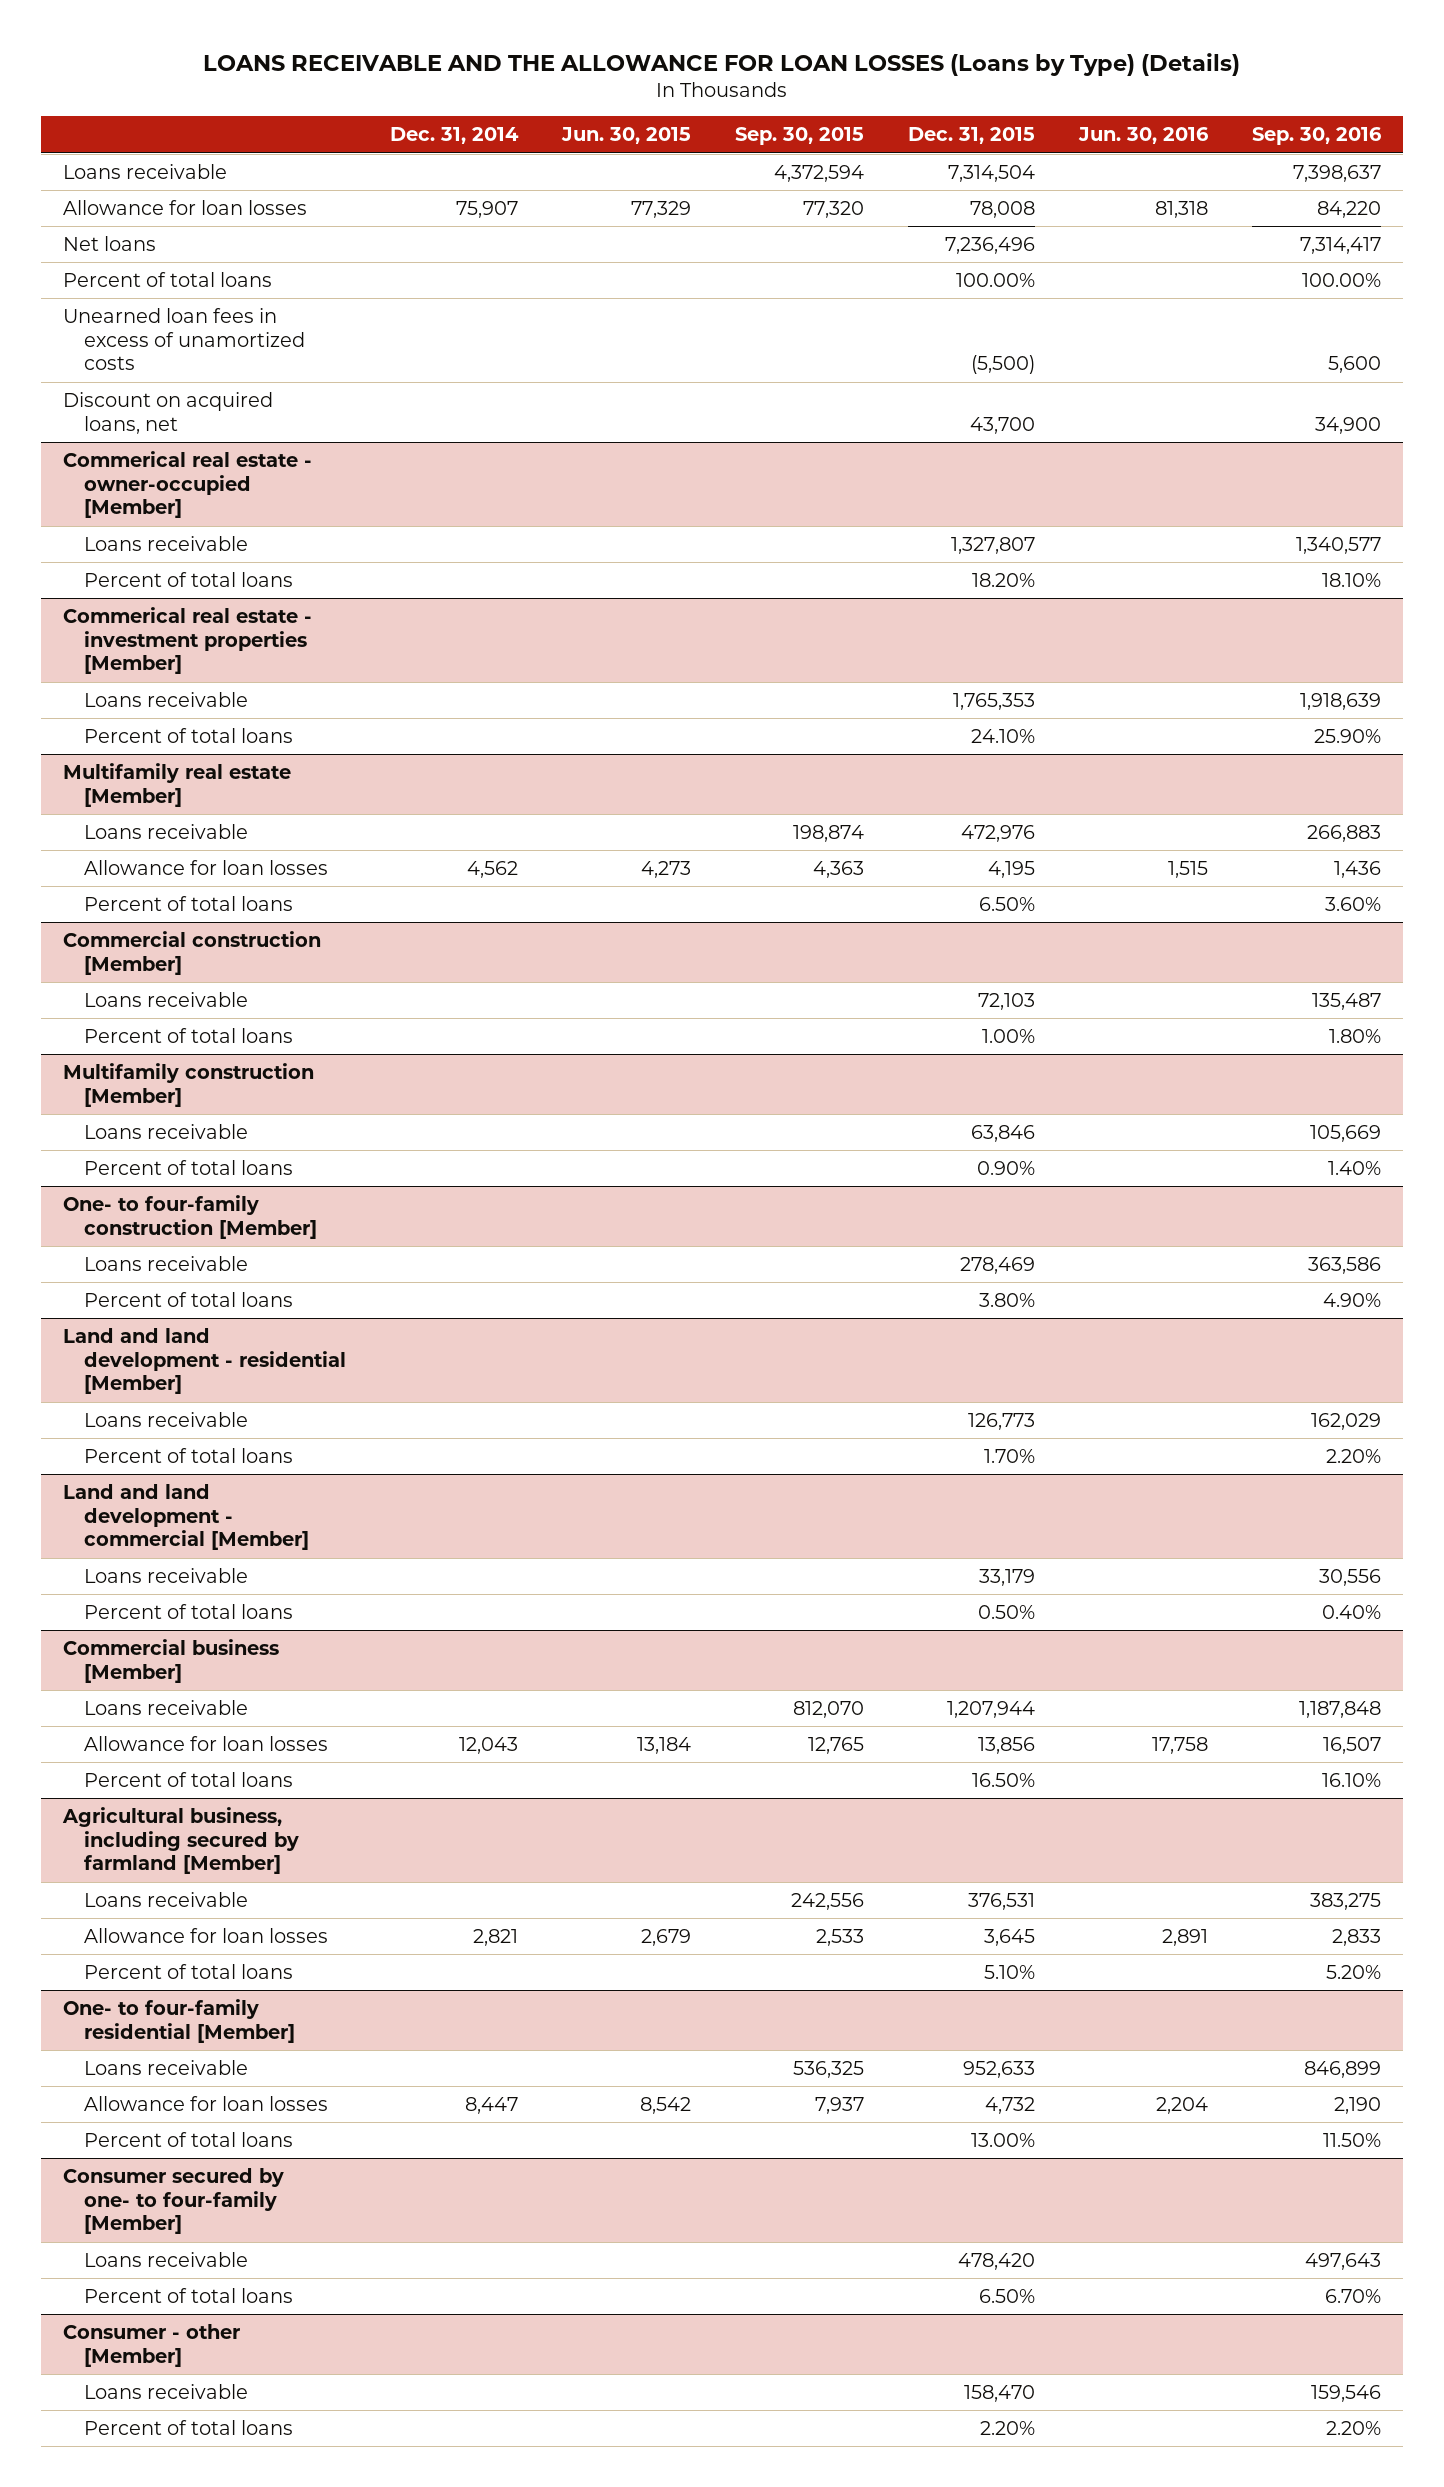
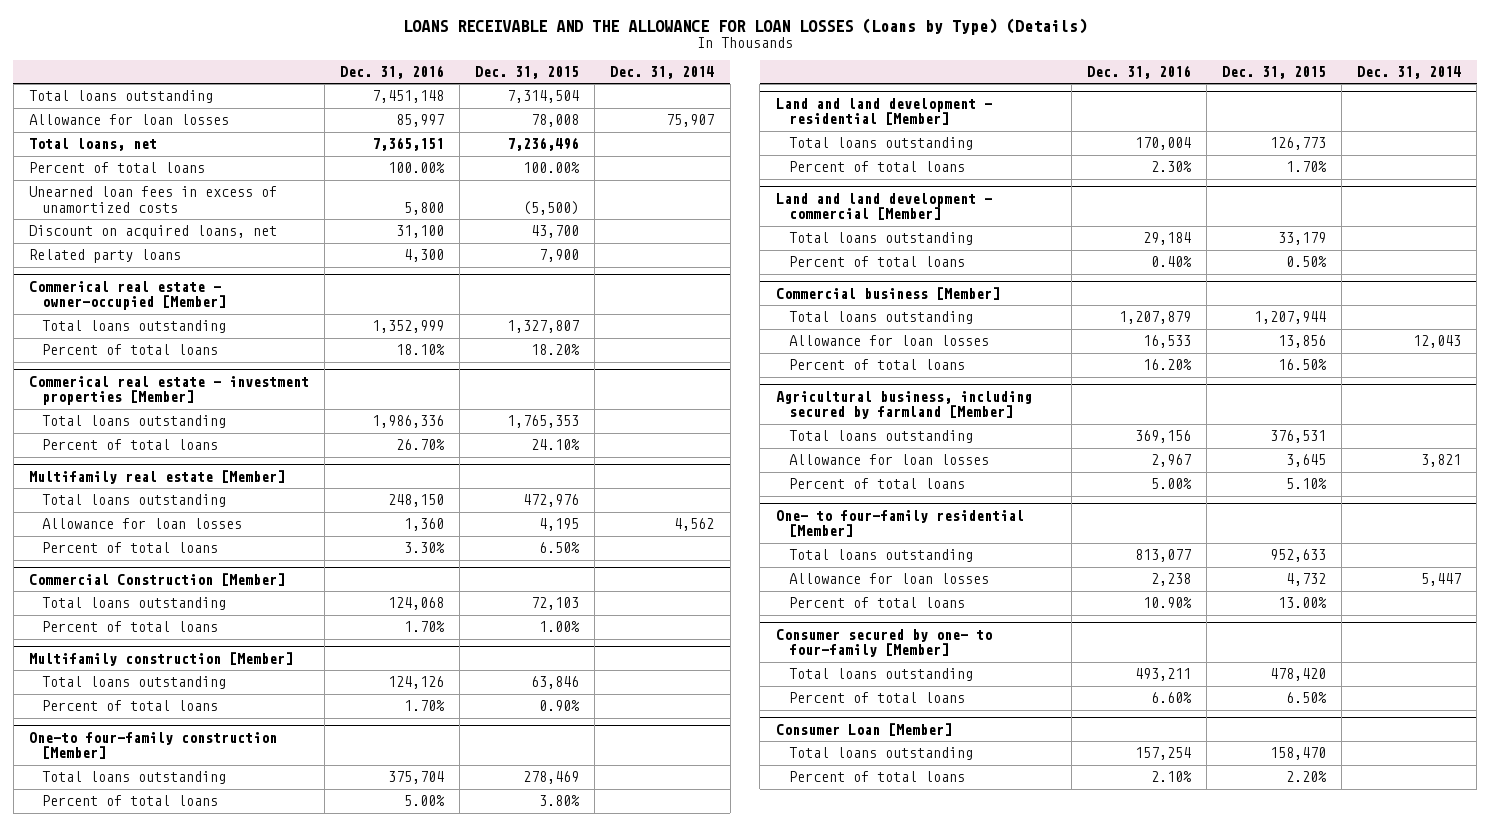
[560,127,691,145] Jun. 30, 2015 -> none
[734,127,864,146] Sep. 30, 2015 -> none
[1077,127,1209,145] Jun. 30, 2016 -> none
[1251,127,1382,146] Sep. 30, 2016 -> none
none -> [339,64,444,79] Dec. 31, 2016
[62,163,227,179] Loans receivable -> [28,90,213,104] Total loans outstanding
[62,235,156,251] Net loans -> [28,138,157,152] Total loans, net
none -> [28,249,181,264] Related party loans
[83,535,248,551] Loans receivable -> [41,320,226,334] Total loans outstanding
[83,691,248,707] Loans receivable -> [41,415,226,429] Total loans outstanding
[83,823,248,839] Loans receivable -> [41,494,226,508] Total loans outstanding
[62,930,321,975] Commercial construction [Member] -> [28,572,285,586] Commercial Construction [Member]
[83,991,248,1007] Loans receivable -> [41,597,226,611] Total loans outstanding
[83,1123,248,1139] Loans receivable -> [41,676,226,690] Total loans outstanding
[62,1194,317,1239] One- to four-family construction [Member] -> [28,731,277,760] One-to four-family construction [Member]
[83,1255,248,1271] Loans receivable -> [41,771,226,785] Total loans outstanding
[83,1411,248,1427] Loans receivable -> [788,137,973,151] Total loans outstanding
[83,1567,248,1583] Loans receivable -> [788,232,973,246] Total loans outstanding
[83,1699,248,1715] Loans receivable -> [788,311,973,325] Total loans outstanding
[83,1891,248,1907] Loans receivable -> [788,430,973,444] Total loans outstanding
[472,1928,518,1946] 2,821 -> [1421,454,1462,468] 3,821
[83,2059,248,2075] Loans receivable -> [788,549,973,563] Total loans outstanding
[464,2096,518,2114] 8,447 -> [1421,573,1462,587] 5,447
[83,2251,248,2267] Loans receivable -> [788,668,973,682] Total loans outstanding
[62,2323,240,2367] Consumer - other [Member] -> [775,722,952,736] Consumer Loan [Member]
[83,2383,248,2399] Loans receivable -> [788,747,973,761] Total loans outstanding

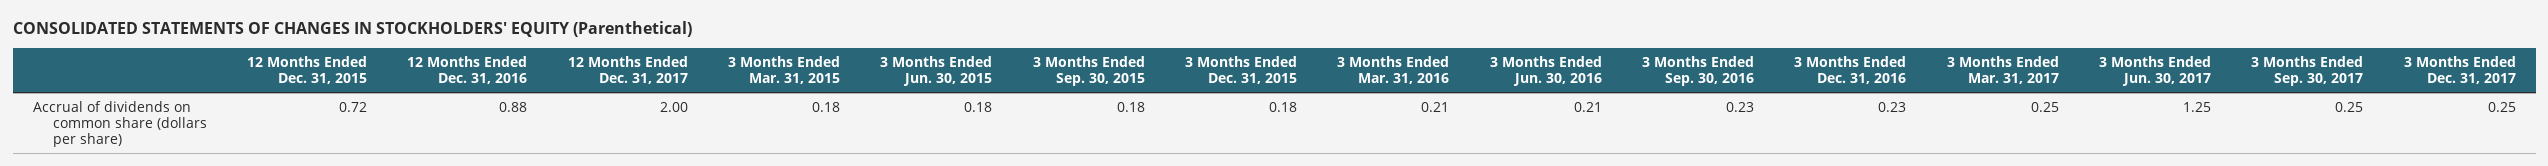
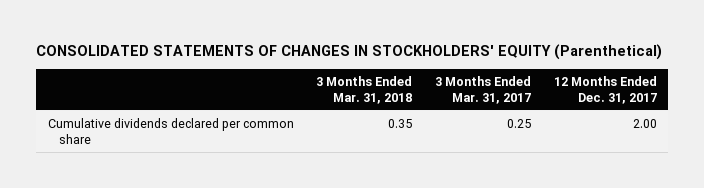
[247,56,368,85] 12 Months Ended Dec. 31, 2015 -> none
[407,56,528,85] 12 Months Ended Dec. 31, 2016 -> none
[728,56,841,85] 3 Months Ended Mar. 31, 2015 -> none
[880,56,993,87] 3 Months Ended Jun. 30, 2015 -> none
[1032,56,1145,87] 3 Months Ended Sep. 30, 2015 -> none
[1185,56,1298,85] 3 Months Ended Dec. 31, 2015 -> none
[1337,56,1450,85] 3 Months Ended Mar. 31, 2016 -> none
[1489,56,1602,87] 3 Months Ended Jun. 30, 2016 -> none
[1641,56,1754,87] 3 Months Ended Sep. 30, 2016 -> none
[1794,56,1907,85] 3 Months Ended Dec. 31, 2016 -> none
[2098,56,2211,87] 3 Months Ended Jun. 30, 2017 -> none
[2251,56,2364,87] 3 Months Ended Sep. 30, 2017 -> none
[2403,56,2516,85] 3 Months Ended Dec. 31, 2017 -> none
none -> [316,75,413,104] 3 Months Ended Mar. 31, 2018
[32,100,207,148] Accrual of dividends on common share (dollars per share) -> [47,118,294,145] Cumulative dividends declared per common share

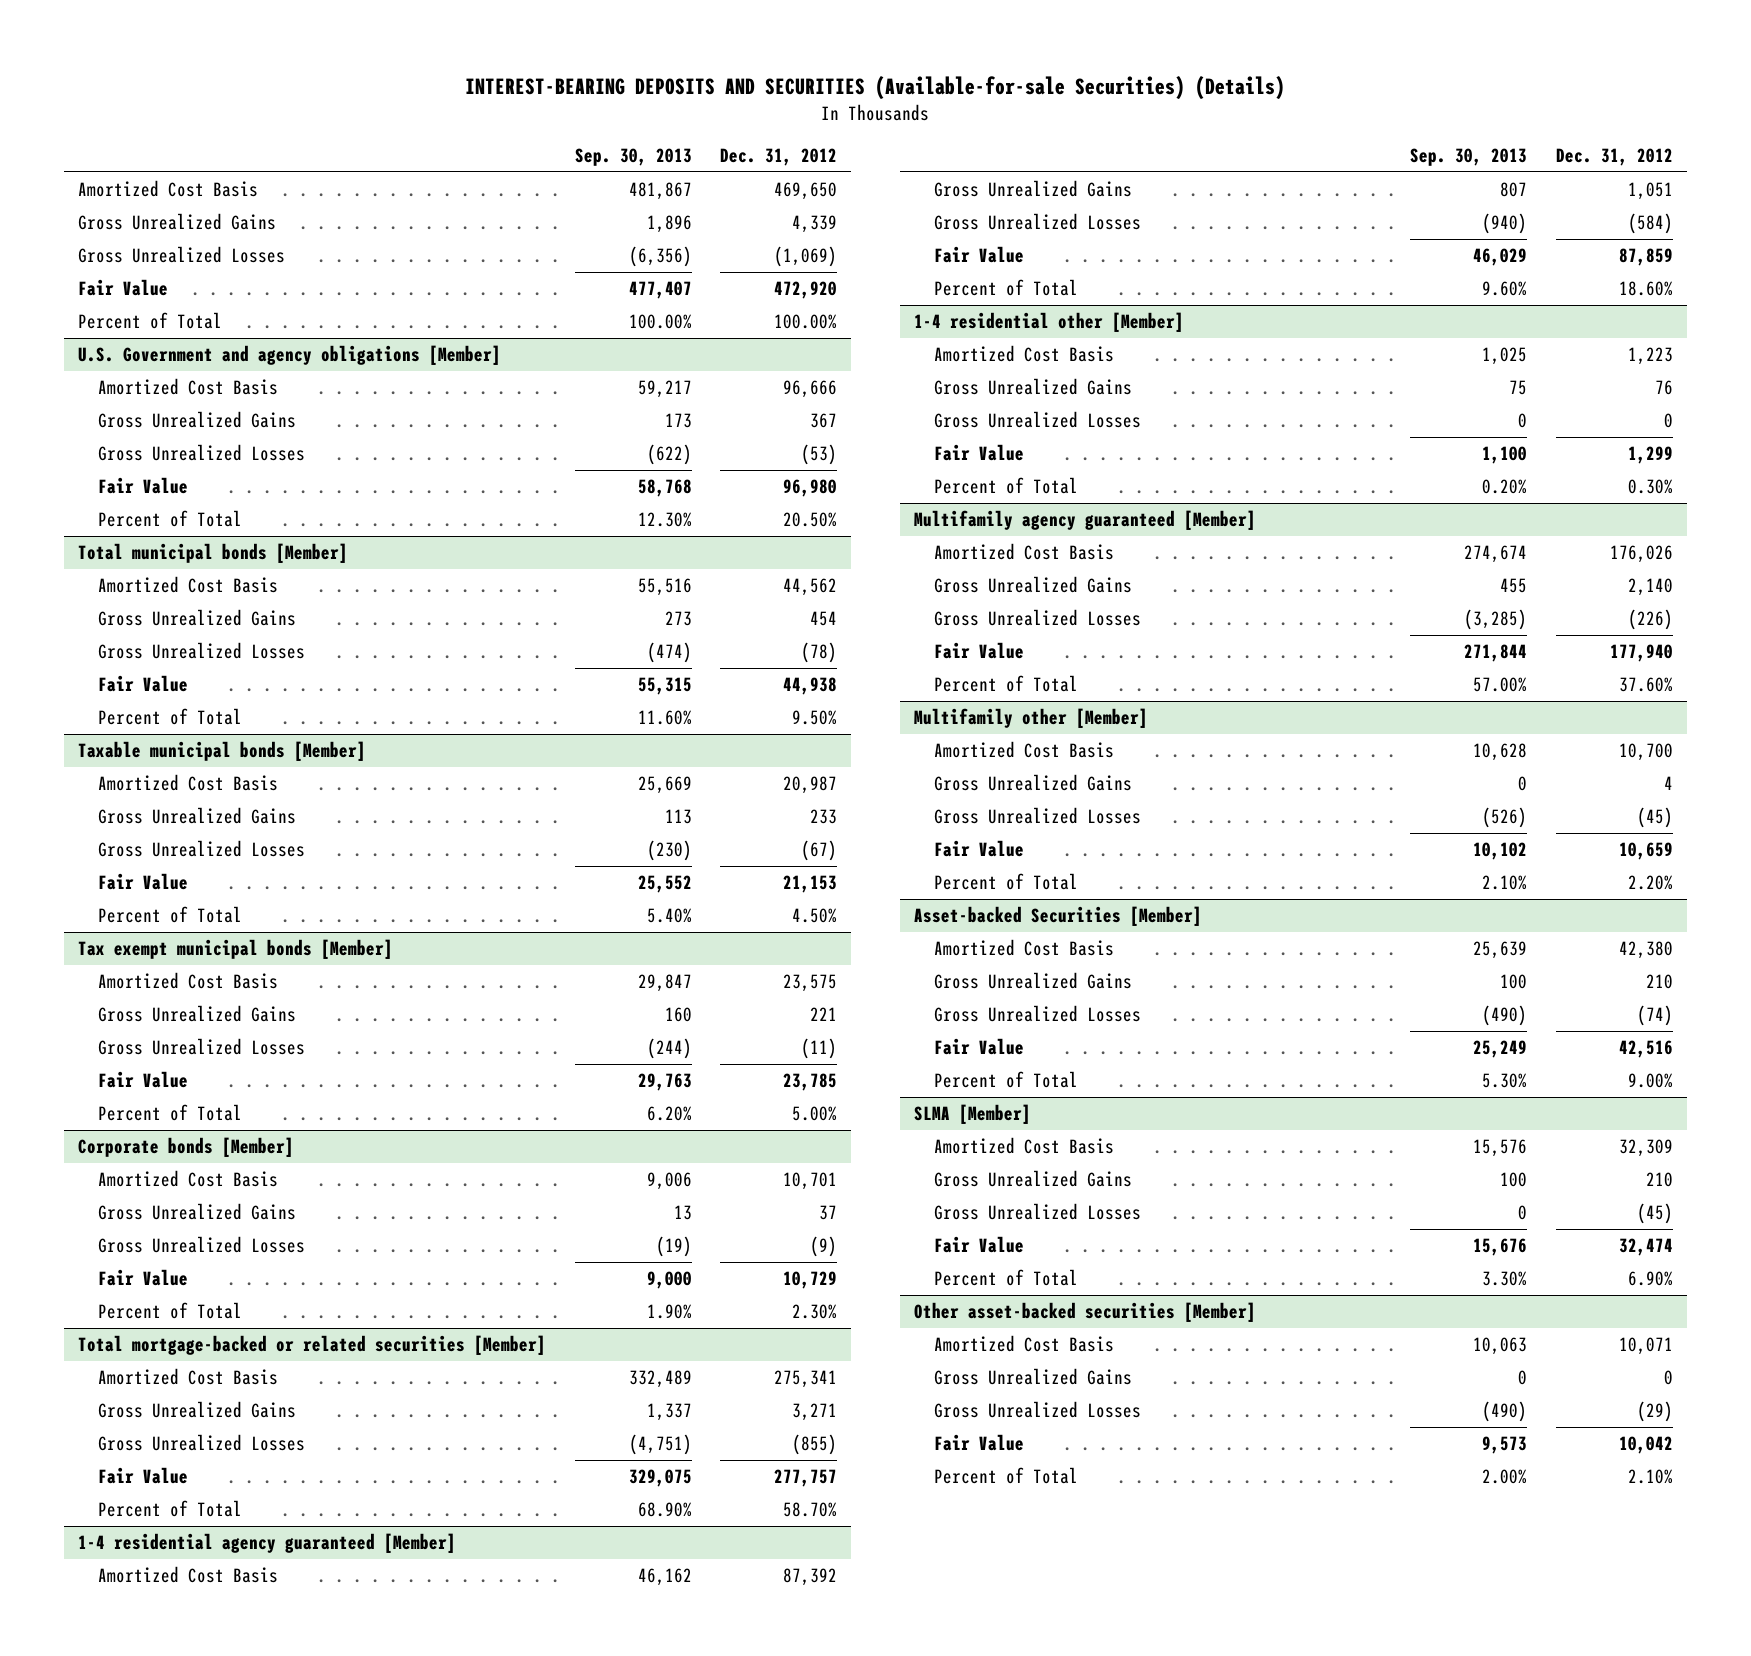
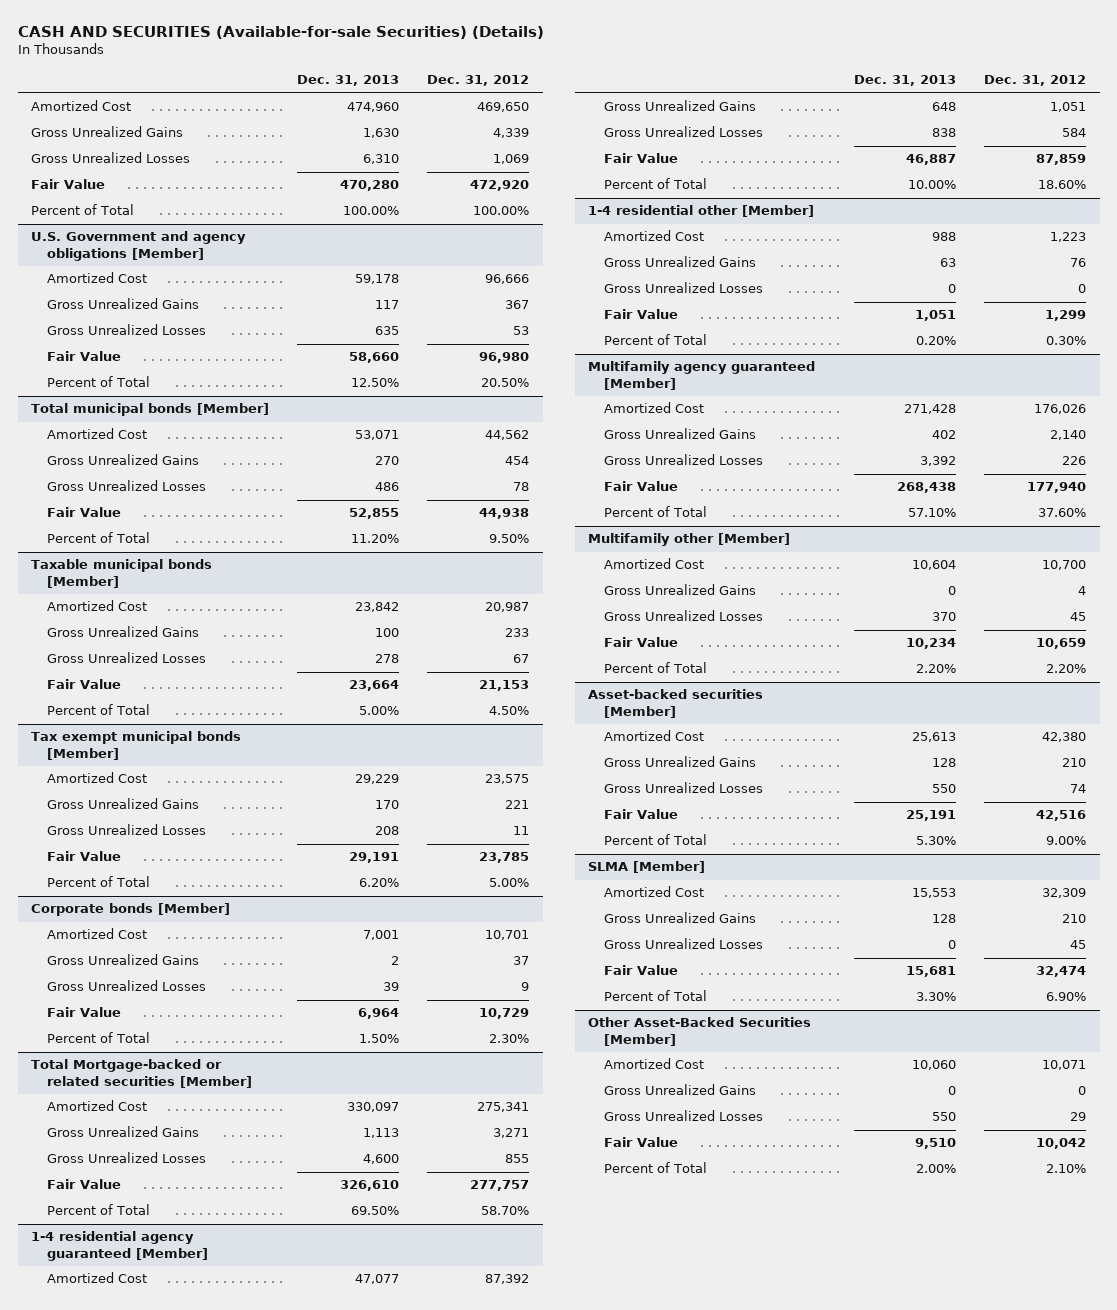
[465,75,1286,100] INTEREST-BEARING DEPOSITS AND SECURITIES (Available-for-sale Securities) (Details) -> [17,26,544,40] CASH AND SECURITIES (Available-for-sale Securities) (Details)
[574,147,692,166] Sep. 30, 2013 -> none
none -> [297,75,400,87] Dec. 31, 2013
[78,180,259,198] Amortized Cost Basis -> [31,100,132,112] Amortized Cost
[774,246,838,268] (1,069) -> [492,154,529,165] 1,069
[97,378,278,396] Amortized Cost Basis -> [46,272,147,284] Amortized Cost
[801,444,838,466] (53) -> [512,326,529,336] 53
[97,576,278,594] Amortized Cost Basis -> [46,428,147,440] Amortized Cost
[801,642,838,664] (78) -> [512,482,529,492] 78
[97,774,278,792] Amortized Cost Basis -> [46,600,147,612] Amortized Cost
[801,840,838,862] (67) -> [512,654,529,664] 67
[97,972,278,990] Amortized Cost Basis -> [46,772,147,784] Amortized Cost
[801,1038,838,1060] (11) -> [512,826,529,836] 11
[97,1170,278,1188] Amortized Cost Basis -> [46,928,147,940] Amortized Cost
[810,1236,838,1258] (9) -> [520,982,529,992] 9
[78,1335,547,1356] Total mortgage-backed or related securities [Member] -> [31,1059,252,1088] Total Mortgage-backed or related securities [Member]
[97,1368,278,1386] Amortized Cost Basis -> [46,1100,147,1112] Amortized Cost
[792,1434,838,1456] (855) -> [504,1154,529,1164] 855
[97,1566,278,1584] Amortized Cost Basis -> [46,1272,147,1284] Amortized Cost
[1627,213,1673,235] (584) -> [1061,128,1086,138] 584
[933,345,1114,363] Amortized Cost Basis -> [603,230,704,242] Amortized Cost
[933,543,1114,561] Amortized Cost Basis -> [603,402,704,414] Amortized Cost
[1627,609,1673,631] (226) -> [1061,456,1086,466] 226
[933,741,1114,759] Amortized Cost Basis -> [603,558,704,570] Amortized Cost
[1636,807,1673,829] (45) -> [1069,612,1086,622] 45
[913,906,1202,927] Asset-backed Securities [Member] -> [588,689,764,718] Asset-backed securities [Member]
[933,939,1114,957] Amortized Cost Basis -> [603,730,704,742] Amortized Cost
[1636,1005,1673,1027] (74) -> [1069,784,1086,794] 74
[933,1137,1114,1155] Amortized Cost Basis -> [603,886,704,898] Amortized Cost
[1636,1203,1673,1225] (45) -> [1069,940,1086,950] 45
[913,1302,1256,1323] Other asset-backed securities [Member] -> [588,1017,812,1046] Other Asset-Backed Securities [Member]
[933,1335,1114,1353] Amortized Cost Basis -> [603,1058,704,1070] Amortized Cost
[1636,1401,1673,1423] (29) -> [1069,1112,1086,1122] 29

